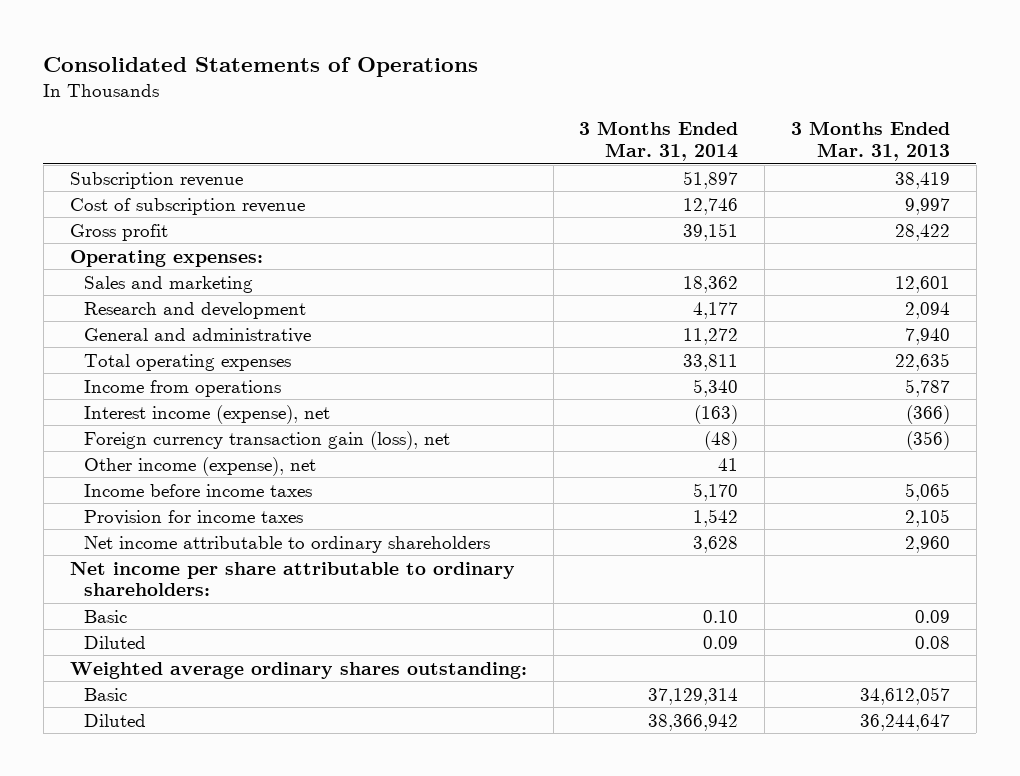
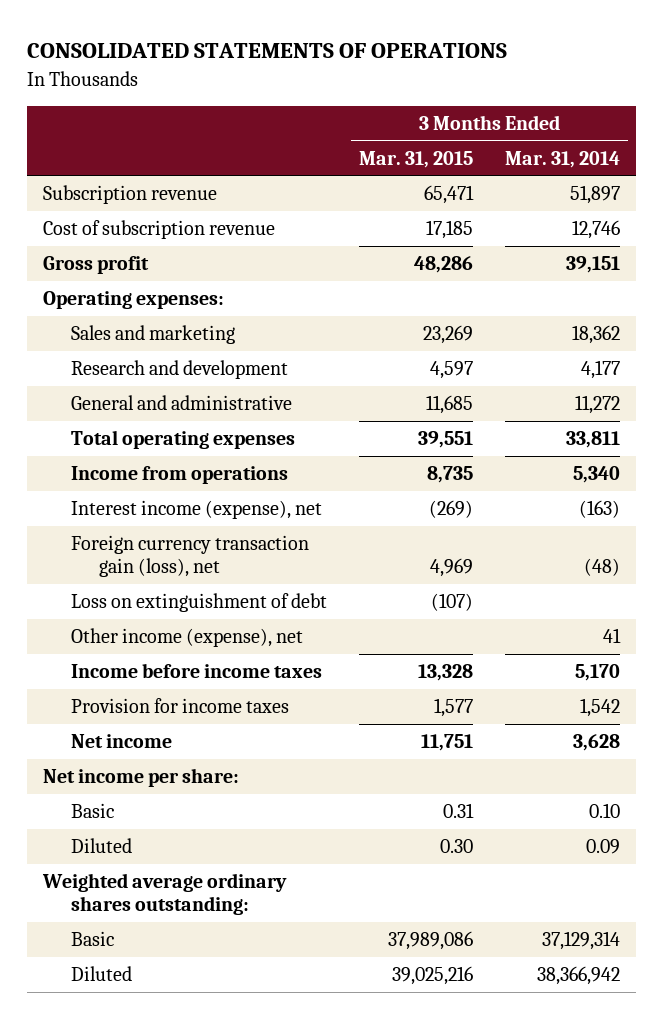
[43,57,479,78] Consolidated Statements of Operations -> [27,43,508,59] CONSOLIDATED STATEMENTS OF OPERATIONS
[790,121,950,161] 3 Months Ended Mar. 31, 2013 -> none
none -> [359,150,474,168] Mar. 31, 2015
none -> [71,593,328,613] Loss on extinguishment of debt
[84,535,491,553] Net income attributable to ordinary shareholders -> [71,734,173,749] Net income
[69,561,515,597] Net income per share attributable to ordinary shareholders: -> [43,768,240,788] Net income per share:

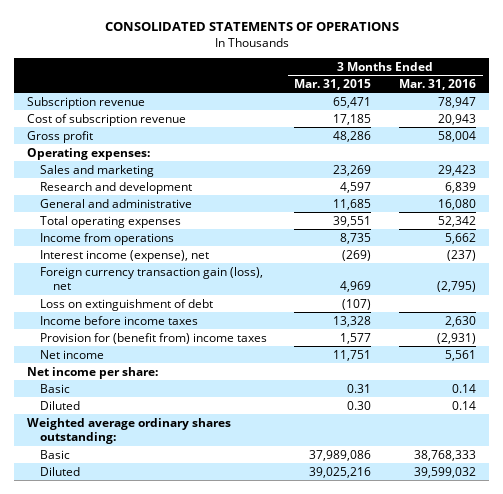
[505,150,621,168] Mar. 31, 2014 -> none
none -> [398,78,476,90] Mar. 31, 2016
[71,628,304,648] Other income (expense), net -> none
[71,698,290,714] Provision for income taxes -> [40,332,268,344] Provision for (benefit from) income taxes

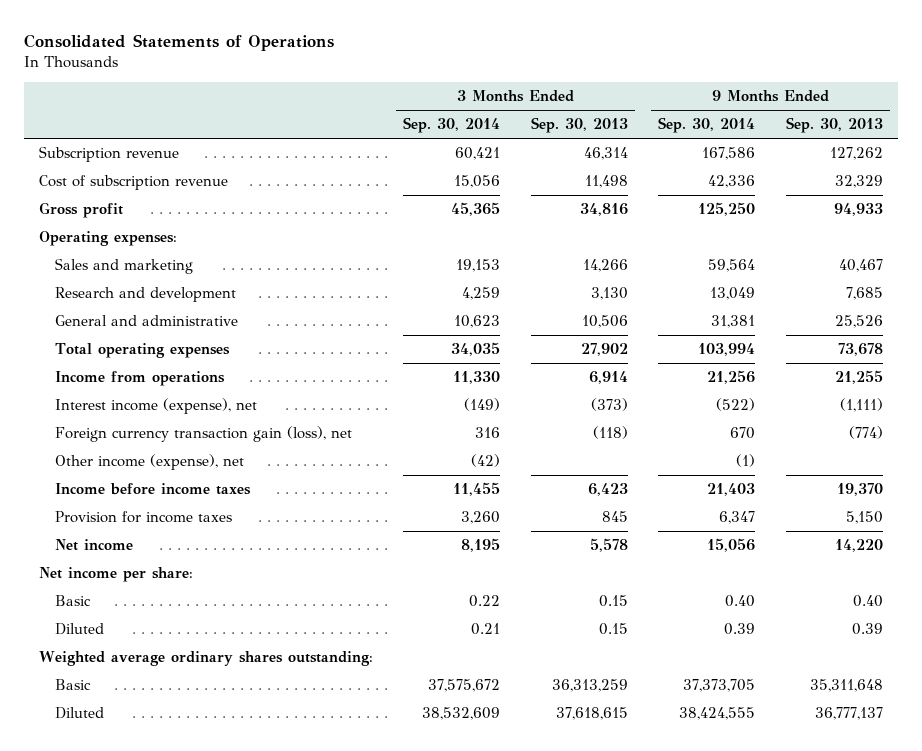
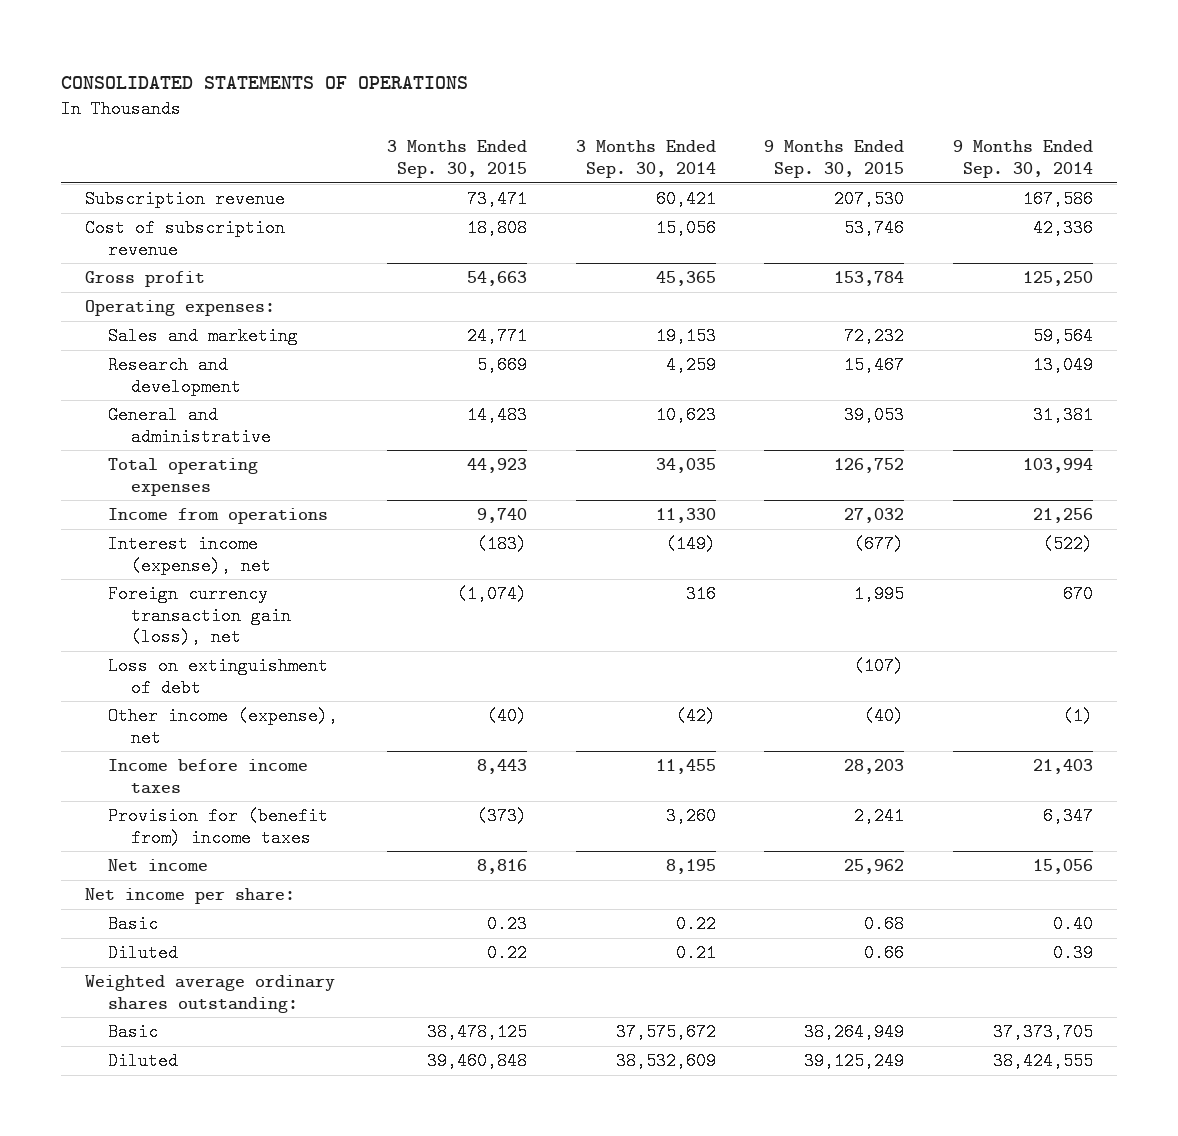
[23,33,334,51] Consolidated Statements of Operations -> [60,76,468,90] CONSOLIDATED STATEMENTS OF OPERATIONS
[530,117,628,134] Sep. 30, 2013 -> none
[785,117,883,134] Sep. 30, 2013 -> none
none -> [386,140,527,179] 3 Months Ended Sep. 30, 2015
none -> [764,140,905,179] 9 Months Ended Sep. 30, 2015
none -> [108,656,329,697] Loss on extinguishment of debt
[55,511,233,524] Provision for income taxes -> [108,806,329,847] Provision for (benefit from) income taxes

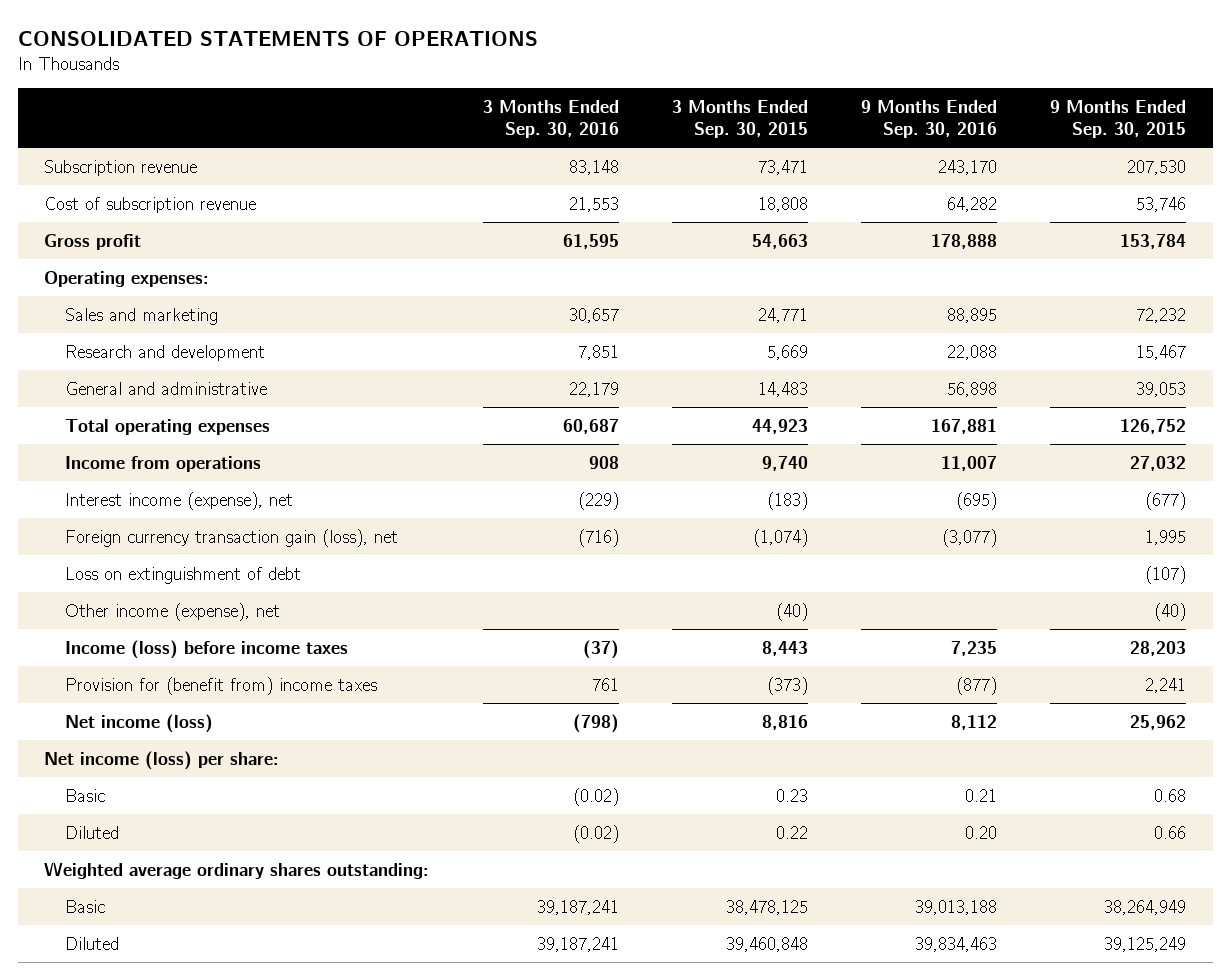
[575,140,716,179] 3 Months Ended Sep. 30, 2014 -> none
[953,140,1094,179] 9 Months Ended Sep. 30, 2014 -> none
none -> [482,99,619,139] 3 Months Ended Sep. 30, 2016
none -> [860,99,997,139] 9 Months Ended Sep. 30, 2016
[108,758,309,794] Income before income taxes -> [65,639,349,659] Income (loss) before income taxes
[108,858,209,871] Net income -> [65,713,214,733] Net income (loss)
[85,887,296,904] Net income per share: -> [44,750,280,770] Net income (loss) per share:

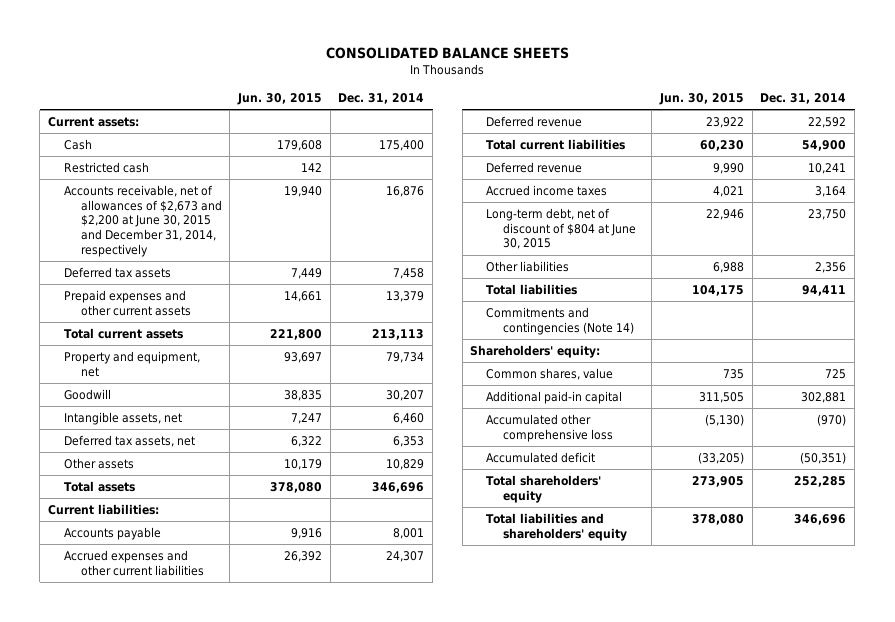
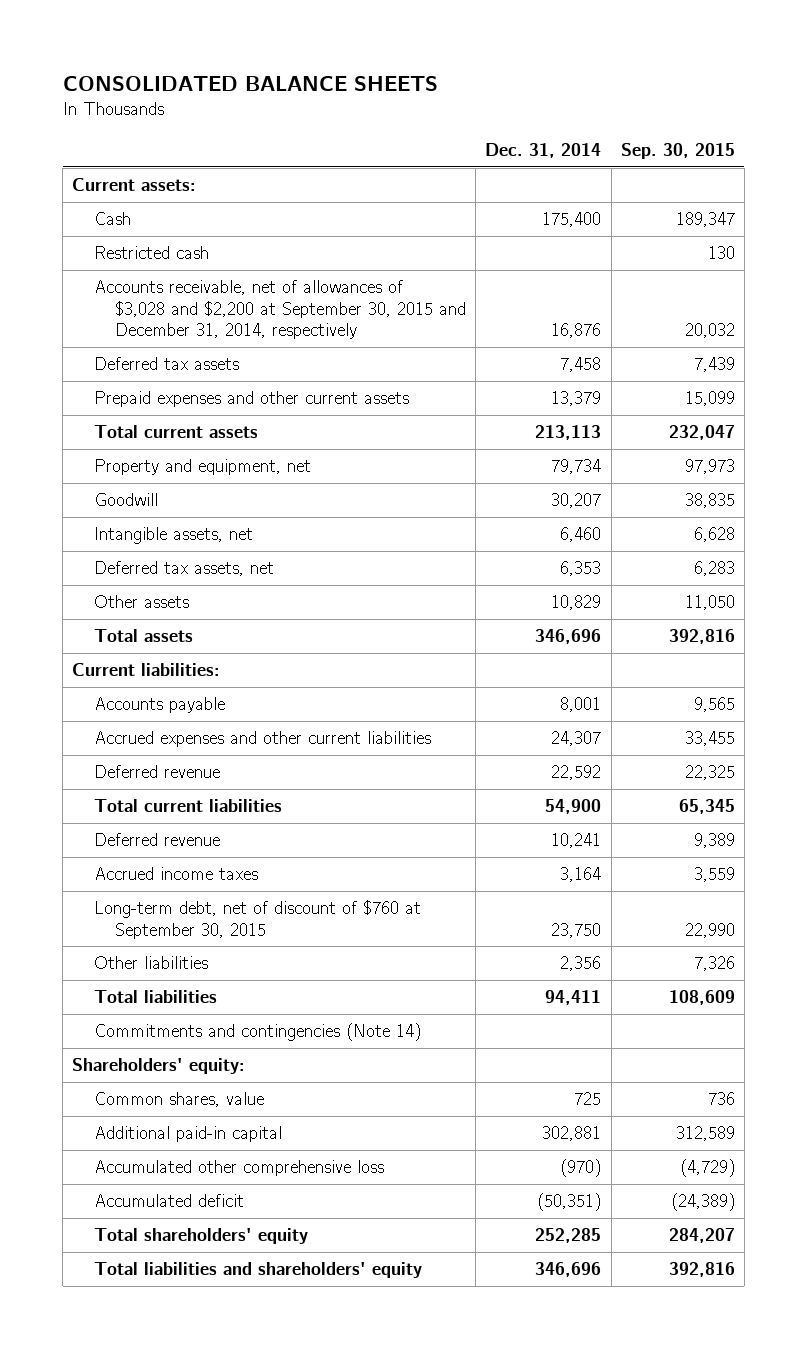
[237,92,323,105] Jun. 30, 2015 -> none
none -> [620,143,735,160] Sep. 30, 2015
[64,185,222,257] Accounts receivable, net of allowances of $2,673 and $2,200 at June 30, 2015 and December 31, 2014, respectively -> [93,279,466,340] Accounts receivable, net of allowances of $3,028 and $2,200 at September 30, 2015 and December 31, 2014, respectively
[486,208,636,250] Long-term debt, net of discount of $804 at June 30, 2015 -> [93,899,421,939] Long-term debt, net of discount of $760 at September 30, 2015

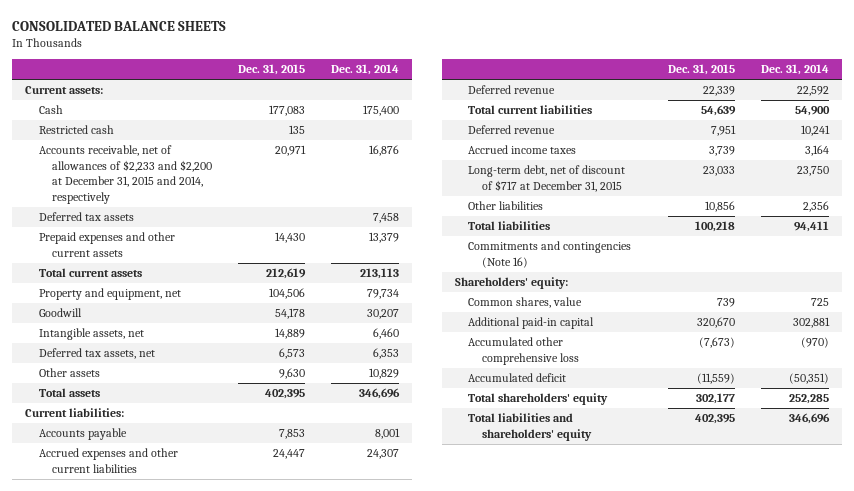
[620,143,735,160] Sep. 30, 2015 -> none
none -> [238,64,306,76] Dec. 31, 2015
[93,279,466,340] Accounts receivable, net of allowances of $3,028 and $2,200 at September 30, 2015 and December 31, 2014, respectively -> [38,145,213,204] Accounts receivable, net of allowances of $2,233 and $2,200 at December 31, 2015 and 2014, respectively
[93,899,421,939] Long-term debt, net of discount of $760 at September 30, 2015 -> [468,165,626,192] Long-term debt, net of discount of $717 at December 31, 2015
[93,1022,421,1041] Commitments and contingencies (Note 14) -> [468,241,632,268] Commitments and contingencies (Note 16)

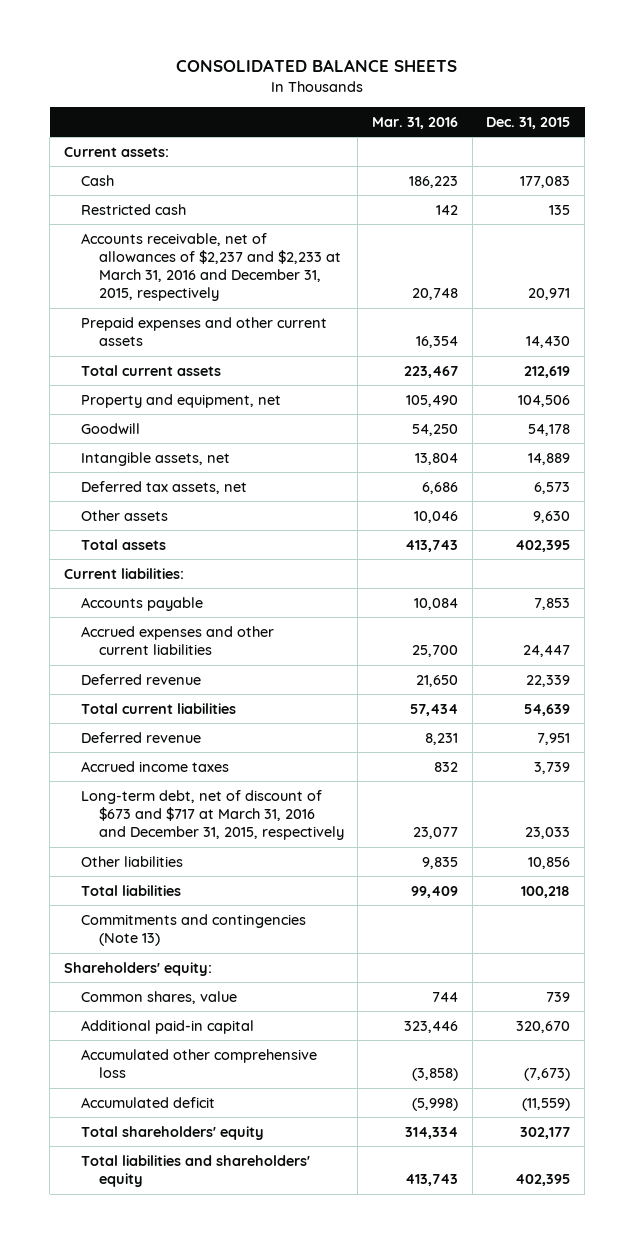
[330,64,399,76] Dec. 31, 2014 -> none
none -> [371,116,458,129] Mar. 31, 2016
[38,212,134,222] Deferred tax assets -> none
[38,145,213,204] Accounts receivable, net of allowances of $2,233 and $2,200 at December 31, 2015 and 2014, respectively -> [81,232,341,302] Accounts receivable, net of allowances of $2,237 and $2,233 at March 31, 2016 and December 31, 2015, respectively
[468,165,626,192] Long-term debt, net of discount of $717 at December 31, 2015 -> [81,789,344,841] Long-term debt, net of discount of $673 and $717 at March 31, 2016 and December 31, 2015, respectively
[468,241,632,268] Commitments and contingencies (Note 16) -> [81,913,307,947] Commitments and contingencies (Note 13)

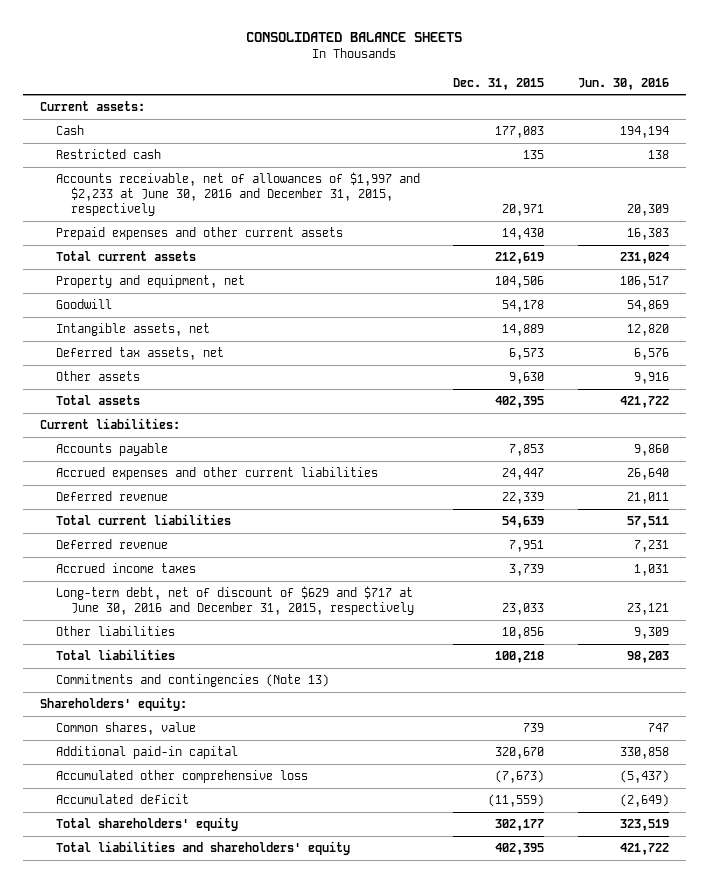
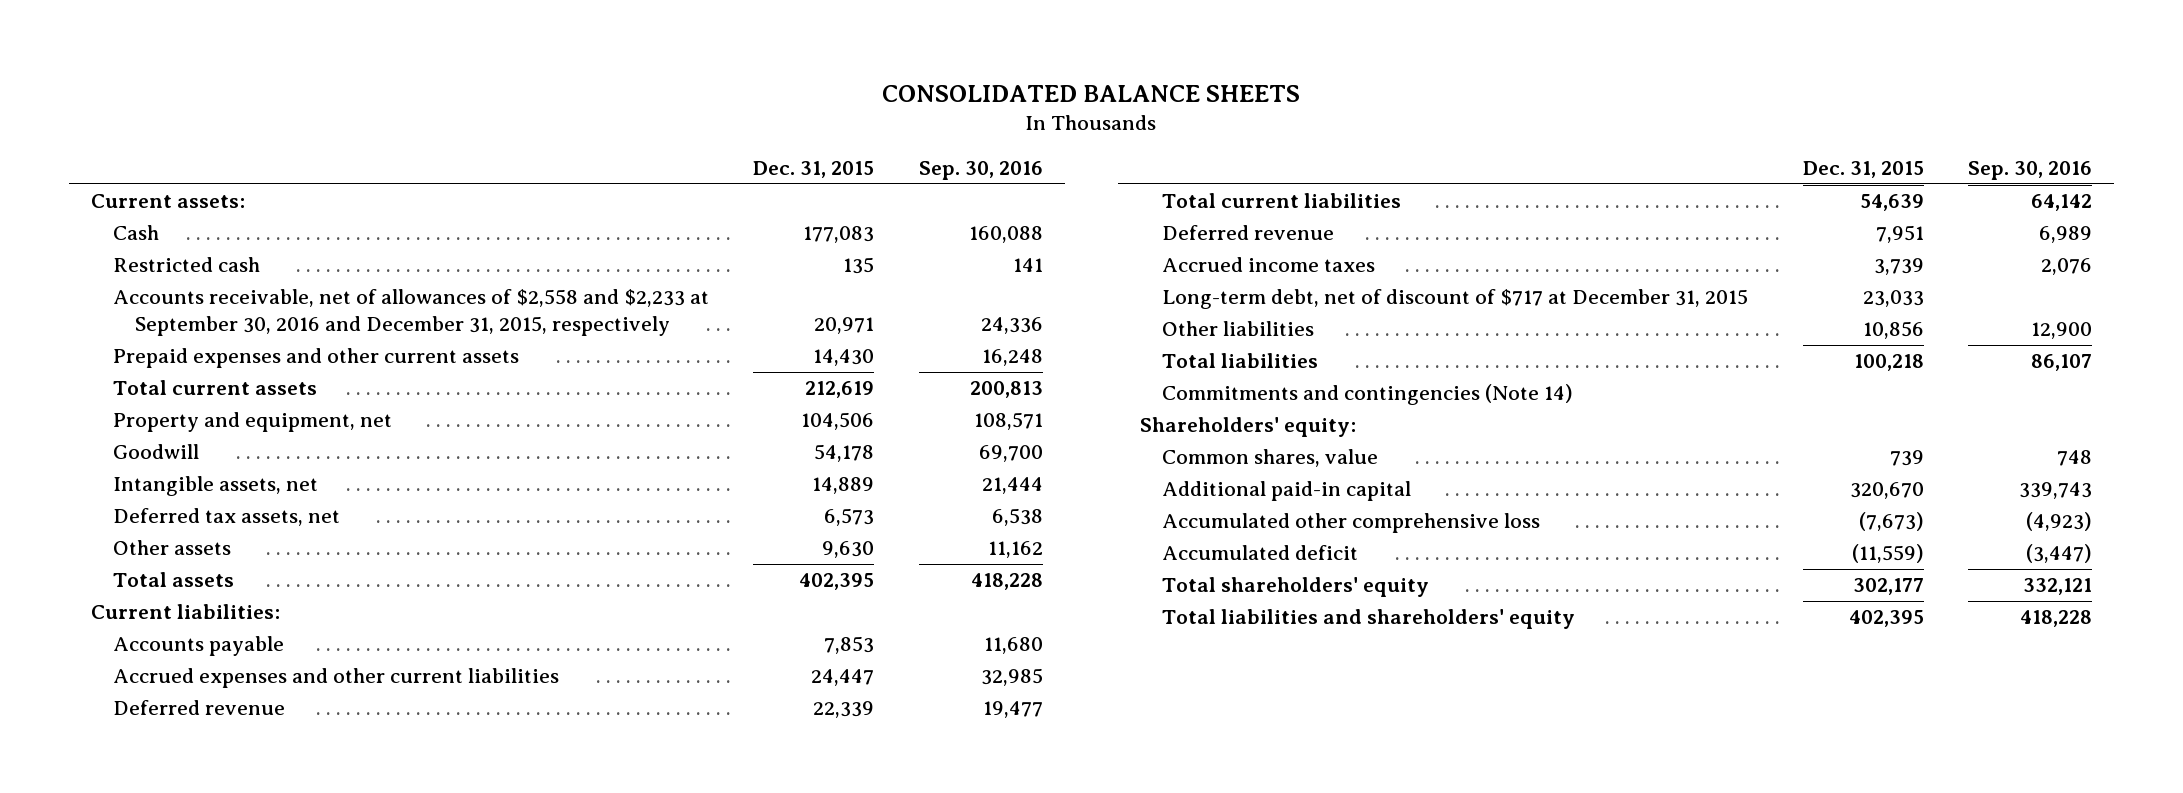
[577,77,669,90] Jun. 30, 2016 -> none
none -> [918,160,1043,180] Sep. 30, 2016
[55,172,420,216] Accounts receivable, net of allowances of $1,997 and $2,233 at June 30, 2016 and December 31, 2015, respectively -> [113,289,710,337] Accounts receivable, net of allowances of $2,558 and $2,233 at September 30, 2016 and December 31, 2015, respectively
[55,586,415,616] Long-term debt, net of discount of $629 and $717 at June 30, 2016 and December 31, 2015, respectively -> [1162,289,1749,310] Long-term debt, net of discount of $717 at December 31, 2015
[55,674,329,688] Commitments and contingencies (Note 13) -> [1162,384,1574,406] Commitments and contingencies (Note 14)

